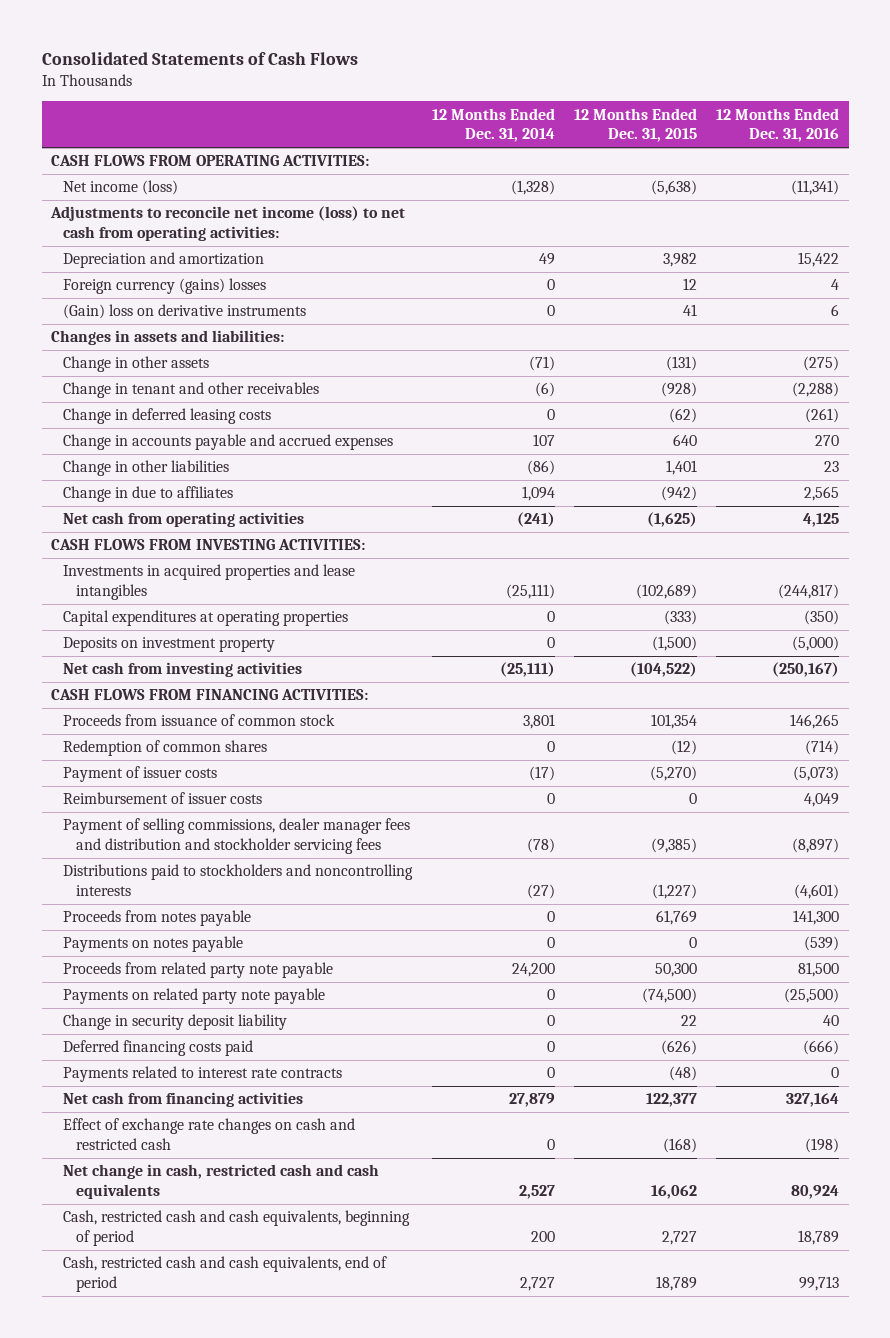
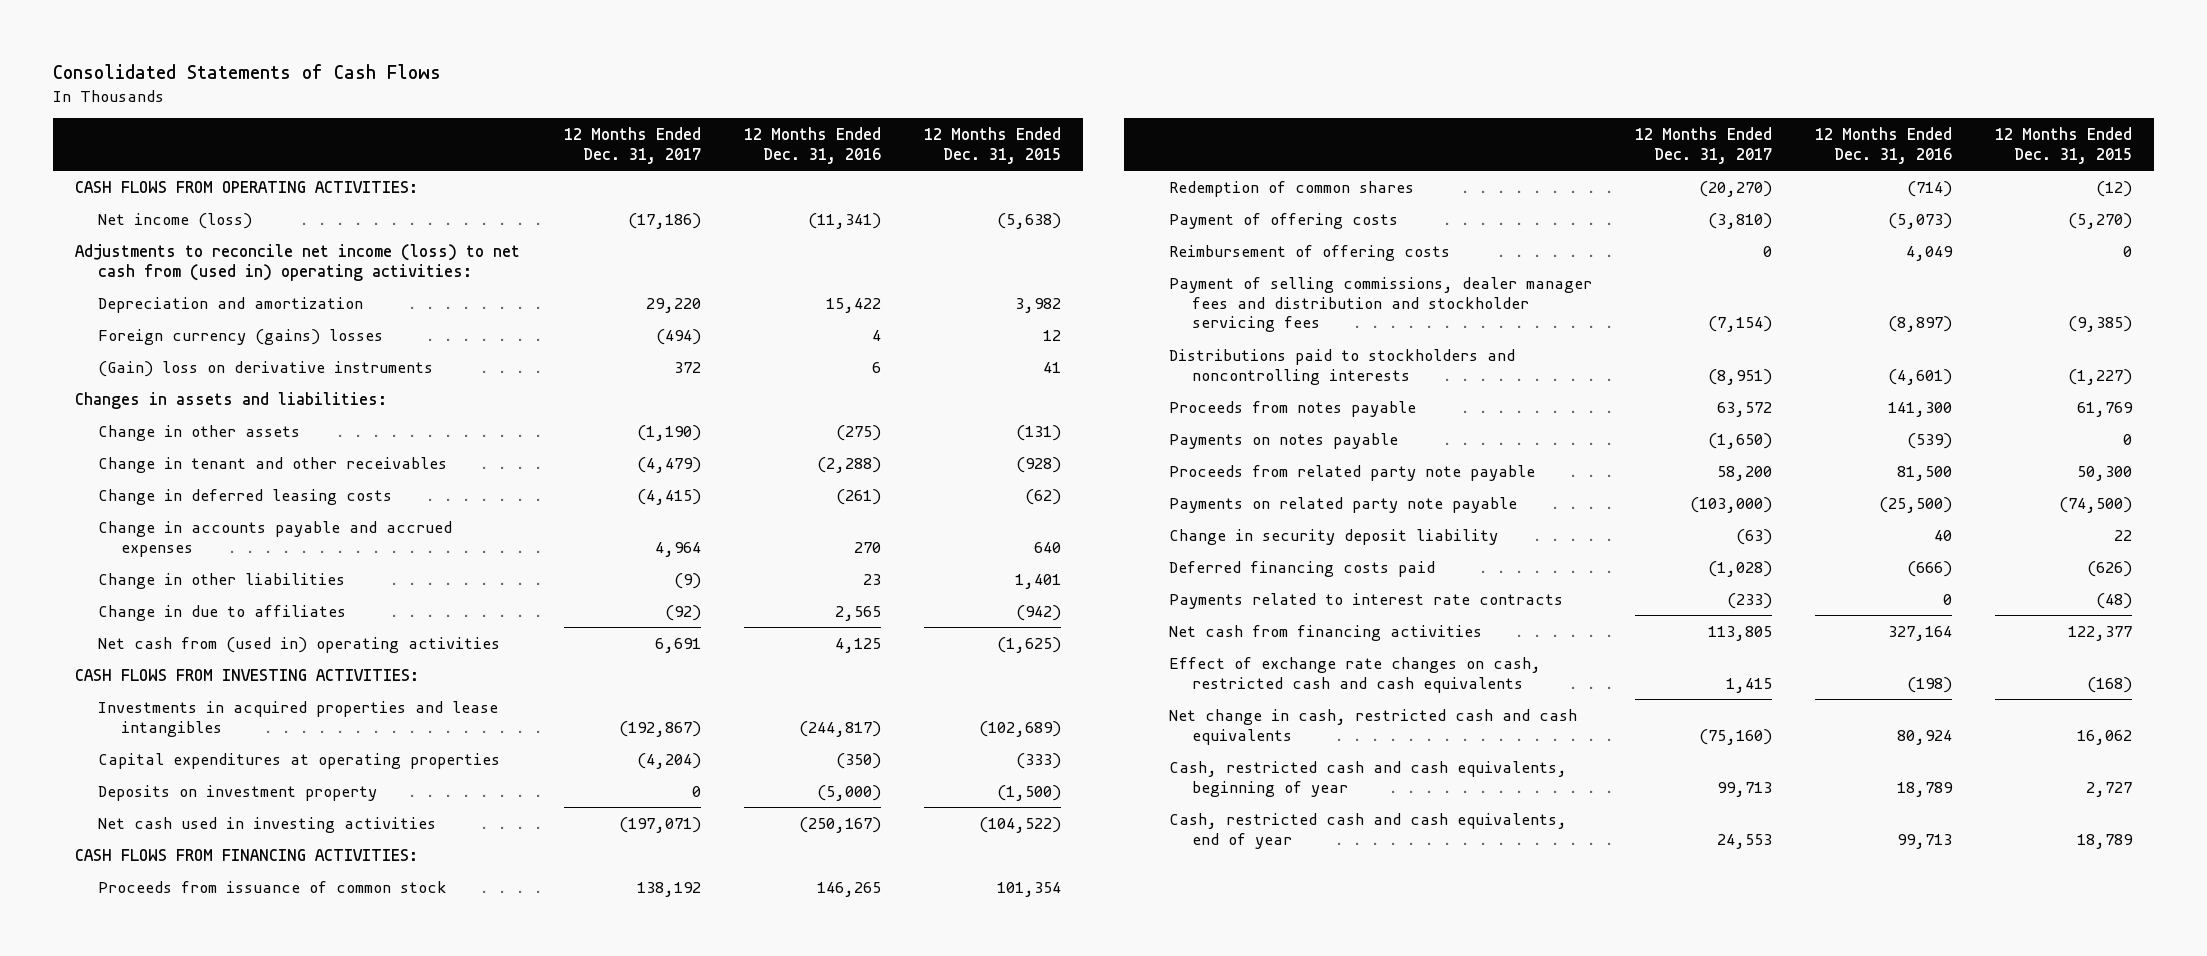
[431,107,555,143] 12 Months Ended Dec. 31, 2014 -> none
none -> [564,127,702,165] 12 Months Ended Dec. 31, 2017
[50,206,406,241] Adjustments to reconcile net income (loss) to net cash from operating activities: -> [74,243,520,281] Adjustments to reconcile net income (loss) to net cash from (used in) operating activities:
[63,512,305,528] Net cash from operating activities -> [98,636,501,653] Net cash from (used in) operating activities
[63,662,303,678] Net cash from investing activities -> [98,816,437,833] Net cash used in investing activities
[63,766,218,783] Payment of issuer costs -> [1169,212,1399,229] Payment of offering costs
[63,792,263,805] Reimbursement of issuer costs -> [1169,244,1451,261] Reimbursement of offering costs
[63,1118,356,1150] Effect of exchange rate changes on cash and restricted cash -> [1169,656,1542,693] Effect of exchange rate changes on cash, restricted cash and cash equivalents
[63,1210,411,1246] Cash, restricted cash and cash equivalents, beginning of period -> [1169,760,1568,797] Cash, restricted cash and cash equivalents, beginning of year
[63,1256,388,1292] Cash, restricted cash and cash equivalents, end of period -> [1169,812,1568,849] Cash, restricted cash and cash equivalents, end of year

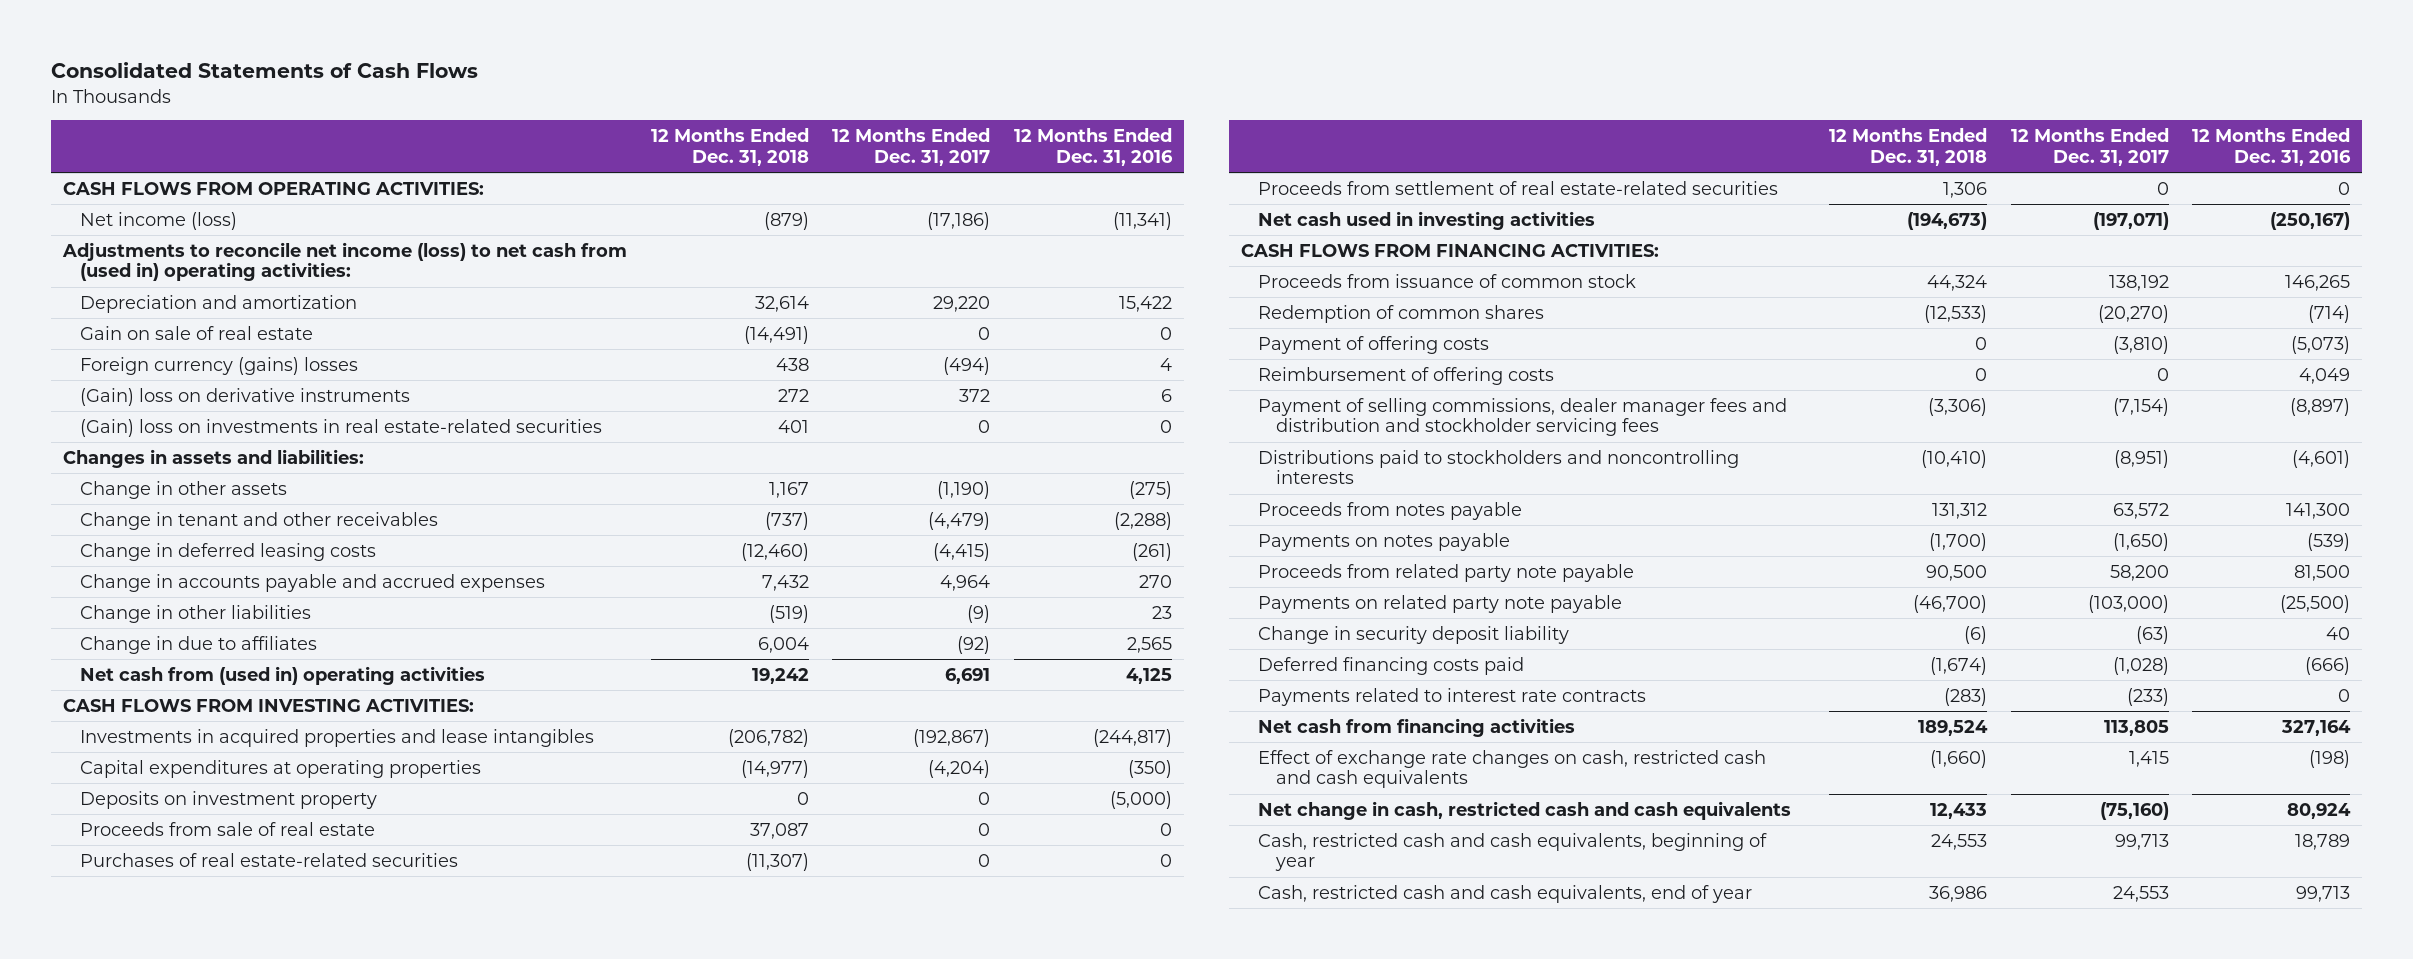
[924,127,1062,165] 12 Months Ended Dec. 31, 2015 -> none
none -> [650,128,809,166] 12 Months Ended Dec. 31, 2018
none -> [80,325,314,340] Gain on sale of real estate
none -> [80,418,603,437] (Gain) loss on investments in real estate-related securities
none -> [80,821,376,836] Proceeds from sale of real estate
none -> [80,852,459,867] Purchases of real estate-related securities
none -> [1258,180,1779,195] Proceeds from settlement of real estate-related securities

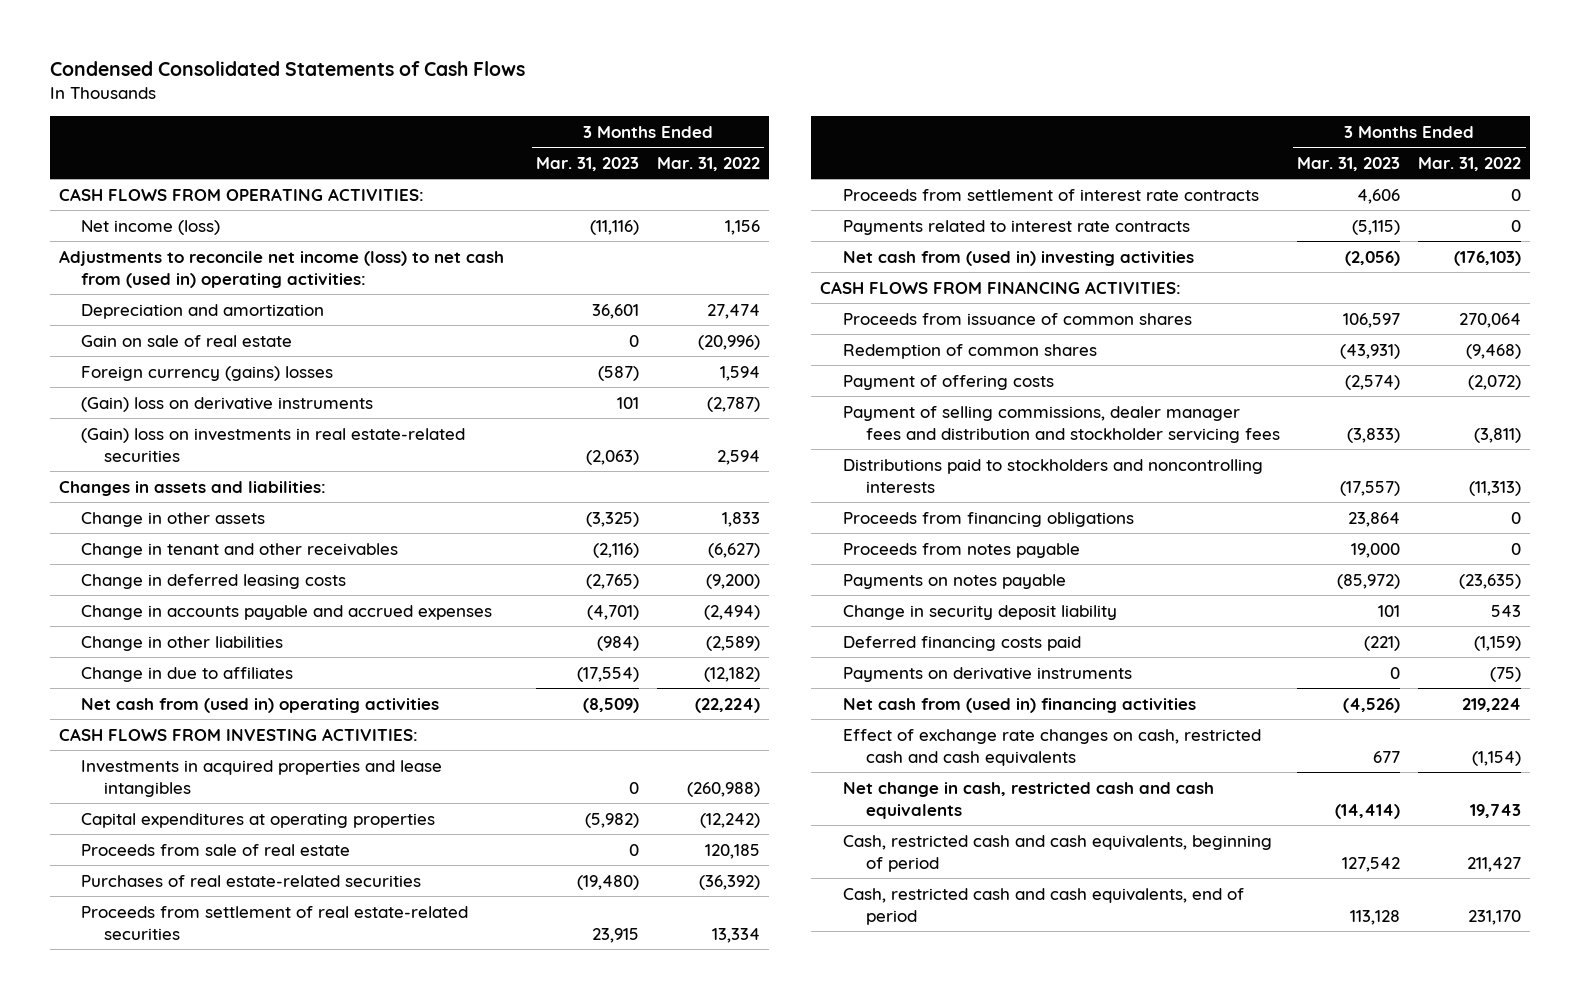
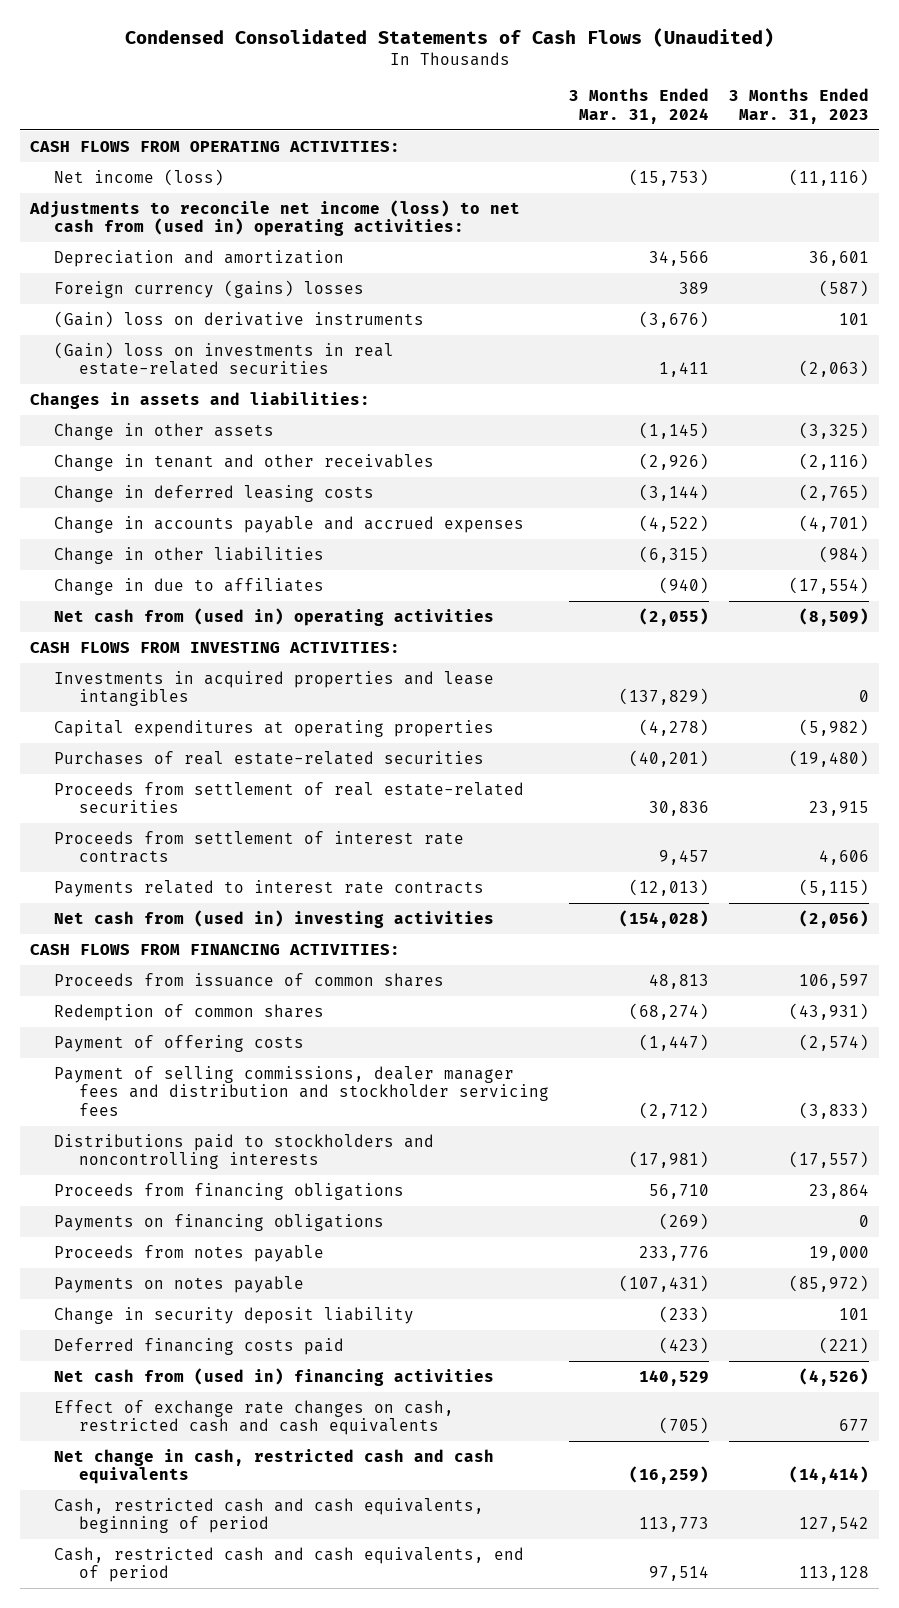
[49,61,525,77] Condensed Consolidated Statements of Cash Flows -> [124,28,774,48] Condensed Consolidated Statements of Cash Flows (Unaudited)
[656,156,760,171] Mar. 31, 2022 -> none
none -> [568,88,709,124] 3 Months Ended Mar. 31, 2024
[81,334,293,347] Gain on sale of real estate -> none
[81,843,351,856] Proceeds from sale of real estate -> none
none -> [54,1213,385,1231] Payments on financing obligations
[842,666,1132,682] Payments on derivative instruments -> none

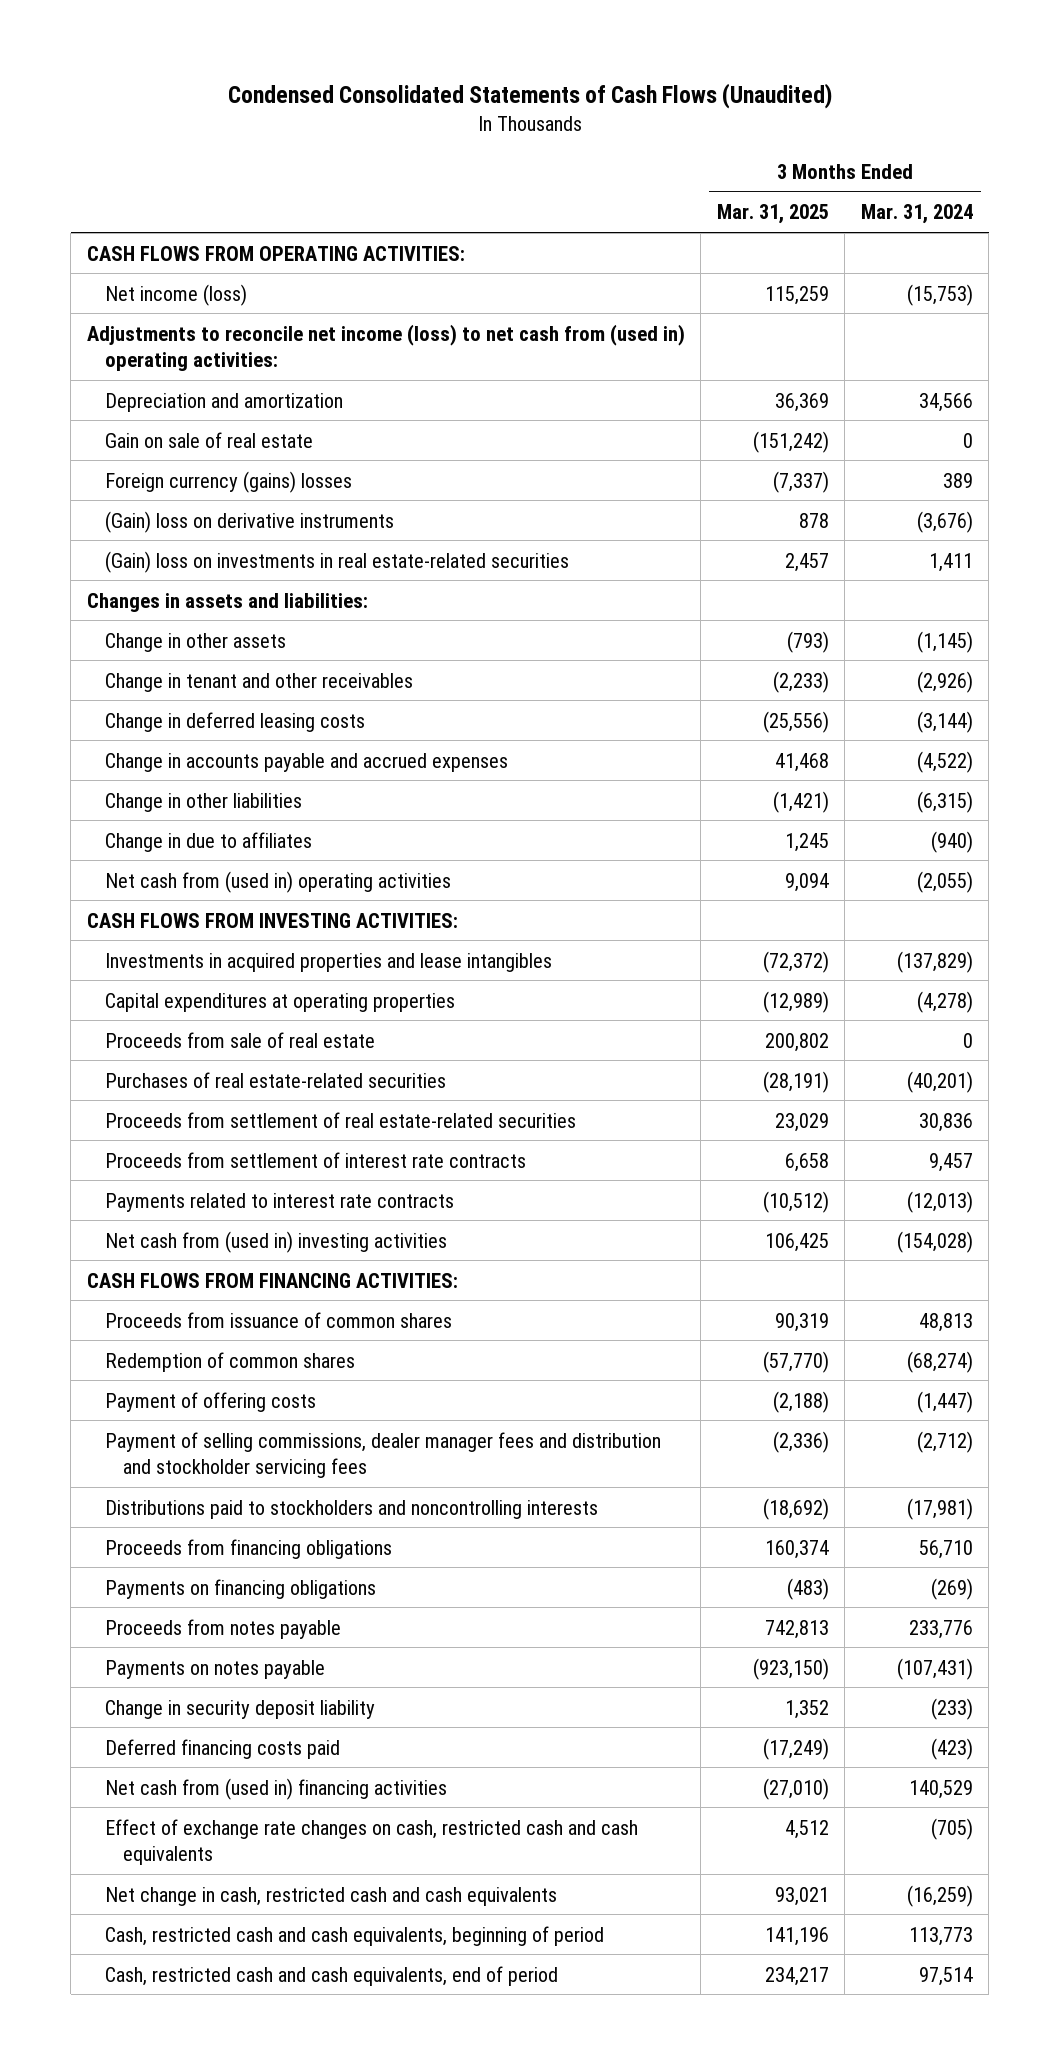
[729,88,870,124] 3 Months Ended Mar. 31, 2023 -> none
none -> [716,204,829,225] Mar. 31, 2025
none -> [105,431,314,448] Gain on sale of real estate
none -> [105,1031,376,1048] Proceeds from sale of real estate

